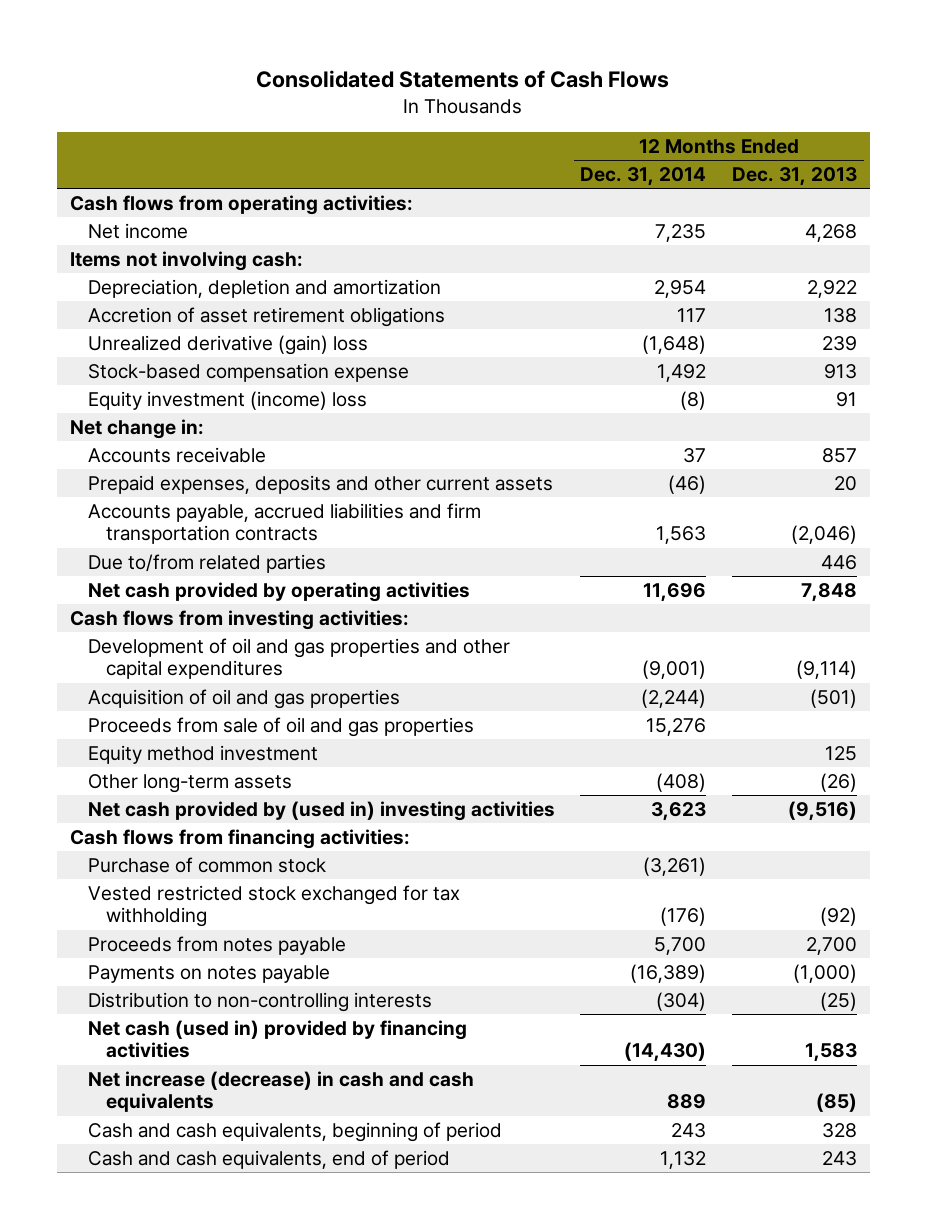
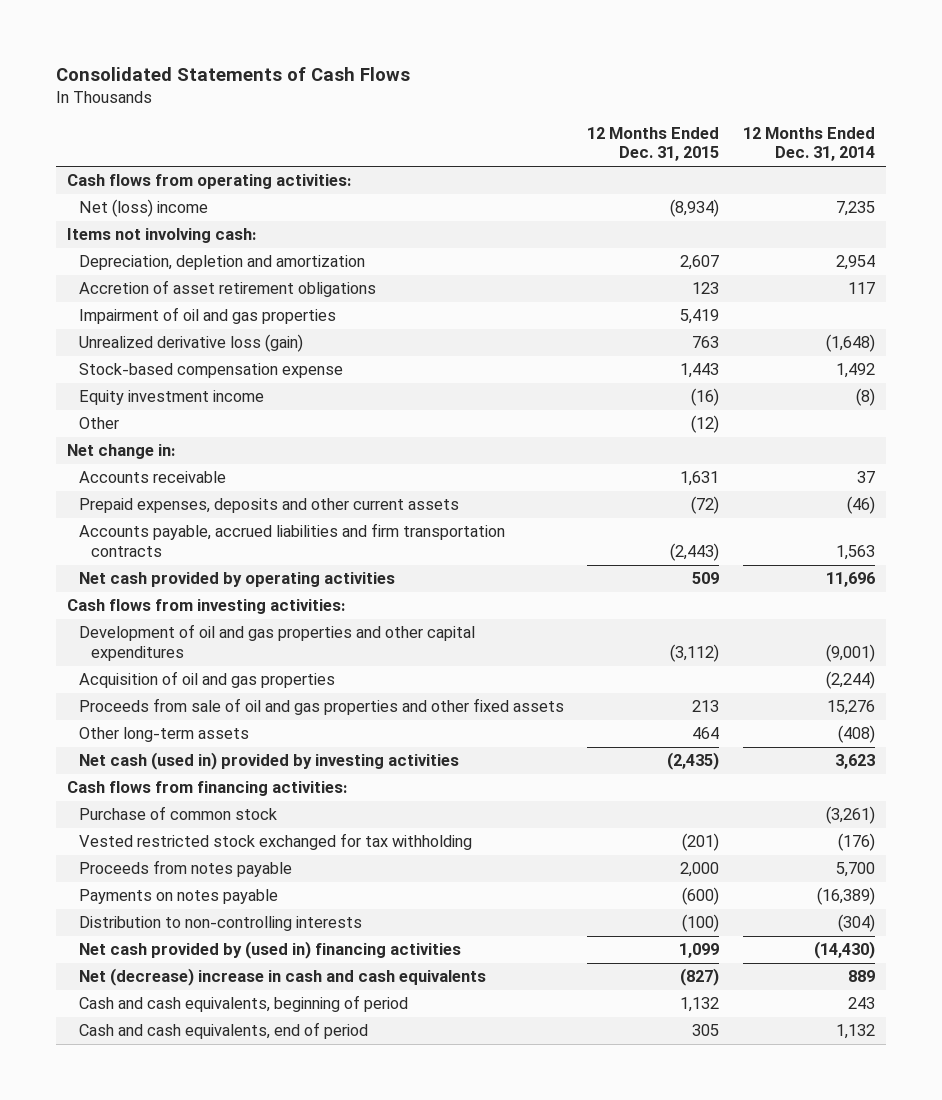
[732,167,858,187] Dec. 31, 2013 -> none
none -> [587,126,720,162] 12 Months Ended Dec. 31, 2015
[87,222,188,239] Net income -> [78,199,208,218] Net (loss) income
none -> [78,307,336,325] Impairment of oil and gas properties
[87,334,368,355] Unrealized derivative (gain) loss -> [78,334,303,353] Unrealized derivative loss (gain)
[87,390,367,410] Equity investment (income) loss -> [78,390,264,406] Equity investment income
none -> [78,417,119,430] Other
[87,553,326,573] Due to/from related parties -> none
[87,744,318,764] Equity method investment -> none
[87,716,474,737] Proceeds from sale of oil and gas properties -> [78,698,564,716] Proceeds from sale of oil and gas properties and other fixed assets
[87,800,555,821] Net cash provided by (used in) investing activities -> [78,752,459,771] Net cash (used in) provided by investing activities
[87,1019,467,1059] Net cash (used in) provided by financing activities -> [78,941,461,960] Net cash provided by (used in) financing activities
[87,1070,474,1113] Net increase (decrease) in cash and cash equivalents -> [78,968,486,987] Net (decrease) increase in cash and cash equivalents

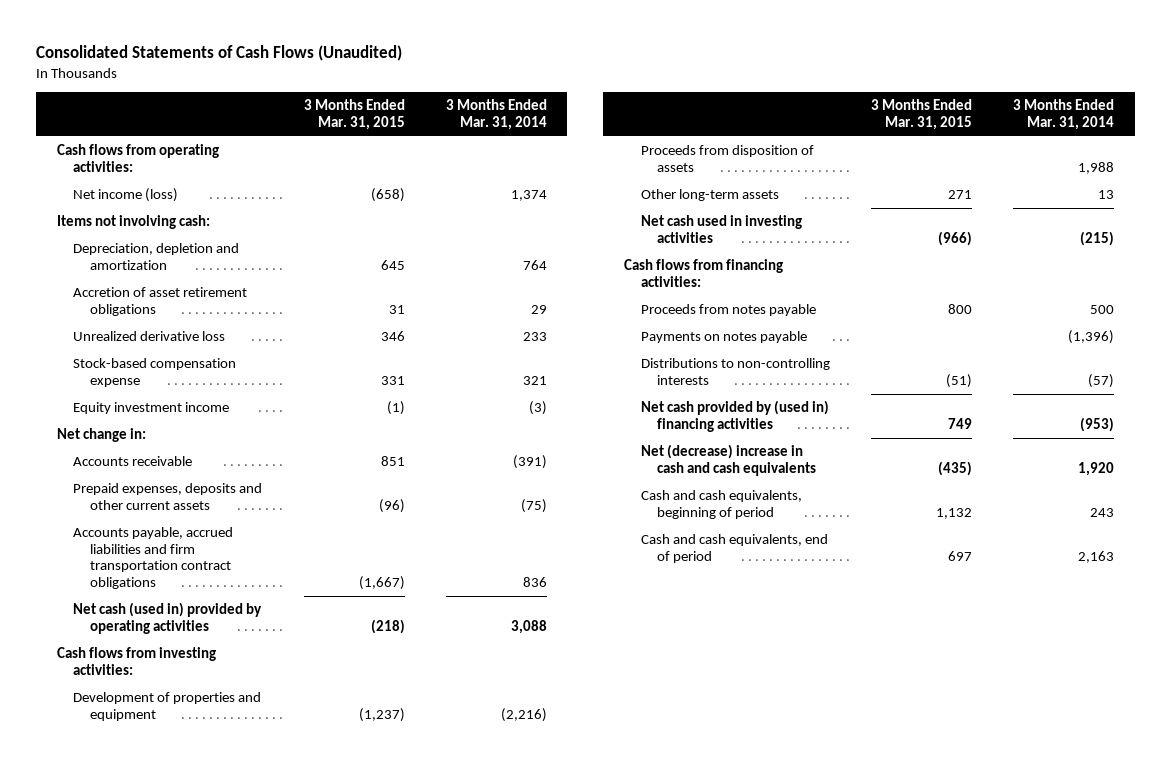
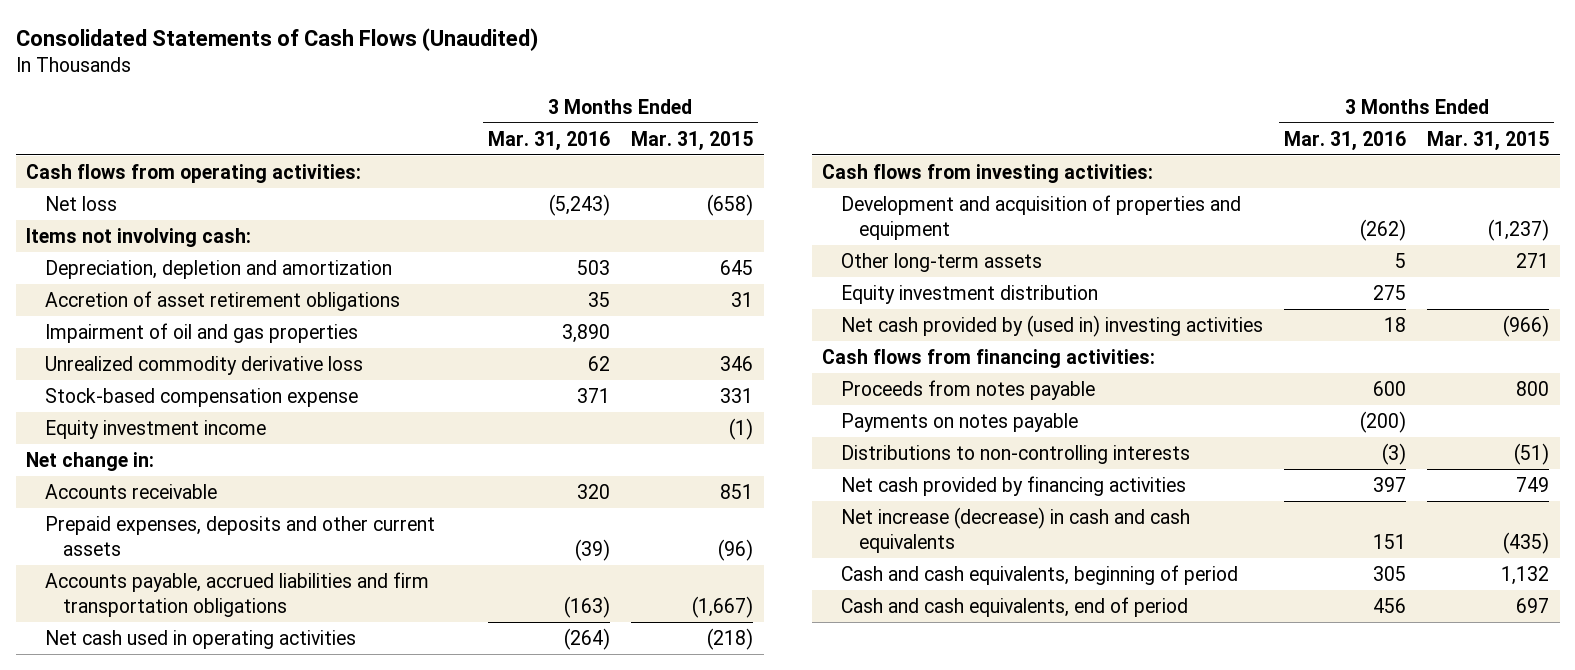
[445,99,547,130] 3 Months Ended Mar. 31, 2014 -> none
none -> [487,130,610,151] Mar. 31, 2016
[73,188,179,203] Net income (loss) -> [44,195,117,211] Net loss
none -> [44,322,358,343] Impairment of oil and gas properties
[73,331,226,342] Unrealized derivative loss -> [44,355,363,375] Unrealized commodity derivative loss
[73,527,234,589] Accounts payable, accrued liabilities and firm transportation contract obligations -> [44,571,429,617] Accounts payable, accrued liabilities and firm transportation obligations
[73,602,263,634] Net cash (used in) provided by operating activities -> [44,629,356,649] Net cash used in operating activities
[640,145,814,172] Proceeds from disposition of assets -> none
[73,692,262,721] Development of properties and equipment -> [840,194,1241,240] Development and acquisition of properties and equipment
none -> [840,284,1098,304] Equity investment distribution
[640,215,802,243] Net cash used in investing activities -> [840,314,1263,337] Net cash provided by (used in) investing activities
[640,400,829,432] Net cash provided by (used in) financing activities -> [840,475,1186,496] Net cash provided by financing activities
[640,444,817,476] Net (decrease) increase in cash and cash equivalents -> [840,506,1190,553] Net increase (decrease) in cash and cash equivalents

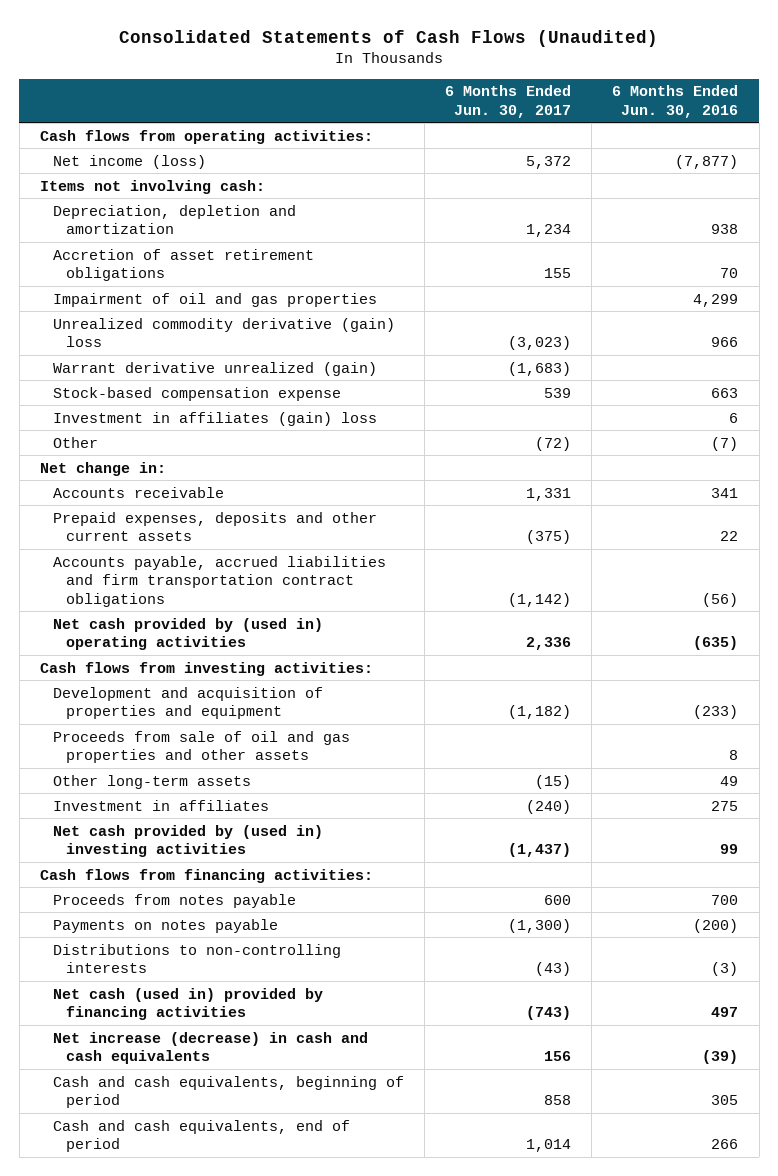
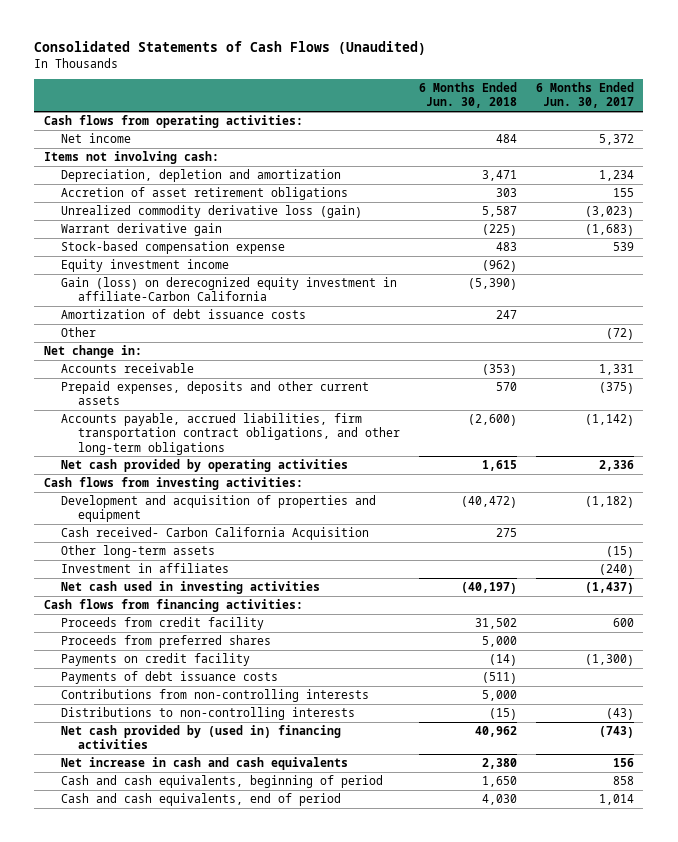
[612,85,739,118] 6 Months Ended Jun. 30, 2016 -> none
none -> [418,82,517,109] 6 Months Ended Jun. 30, 2018
[52,154,206,169] Net income (loss) -> [60,133,131,144] Net income
[52,292,377,307] Impairment of oil and gas properties -> none
[52,317,395,348] Unrealized commodity derivative (gain) loss -> [60,205,362,219] Unrealized commodity derivative loss (gain)
[52,361,377,376] Warrant derivative unrealized (gain) -> [60,223,222,237] Warrant derivative gain
[52,411,377,426] Investment in affiliates (gain) loss -> none
none -> [60,259,229,273] Equity investment income
none -> [60,277,397,302] Gain (loss) on derecognized equity investment in affiliate-Carbon California
none -> [60,309,306,320] Amortization of debt issuance costs
[52,555,386,607] Accounts payable, accrued liabilities and firm transportation contract obligations -> [60,413,400,455] Accounts payable, accrued liabilities, firm transportation contract obligations, and other long-term obligations
[52,617,323,651] Net cash provided by (used in) operating activities -> [60,459,348,473] Net cash provided by operating activities
[52,730,350,764] Proceeds from sale of oil and gas properties and other assets -> none
none -> [60,527,369,541] Cash received- Carbon California Acquisition
[52,824,323,858] Net cash provided by (used in) investing activities -> [60,581,320,595] Net cash used in investing activities
[52,893,296,908] Proceeds from notes payable -> none
[52,918,278,933] Payments on notes payable -> none
none -> [60,617,264,631] Proceeds from credit facility
none -> [60,635,271,649] Proceeds from preferred shares
none -> [60,653,250,667] Payments on credit facility
none -> [60,671,278,685] Payments of debt issuance costs
none -> [60,689,369,703] Contributions from non-controlling interests
[52,987,323,1021] Net cash (used in) provided by financing activities -> [60,725,341,750] Net cash provided by (used in) financing activities
[52,1031,368,1065] Net increase (decrease) in cash and cash equivalents -> [60,757,348,771] Net increase in cash and cash equivalents

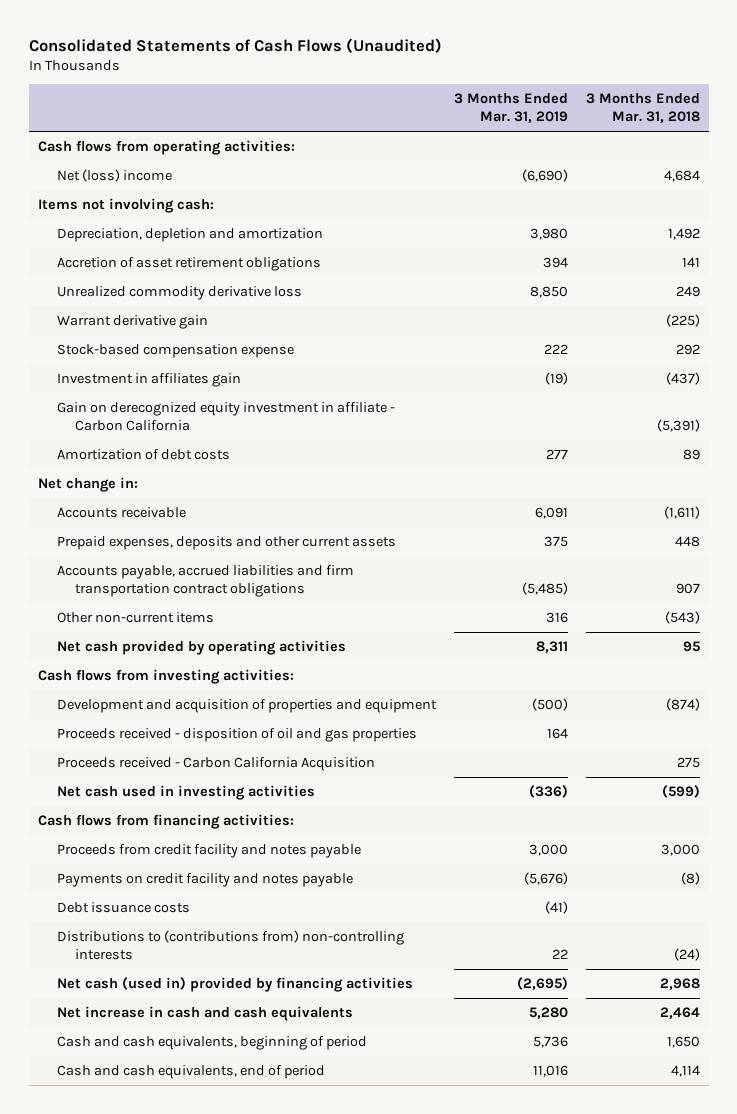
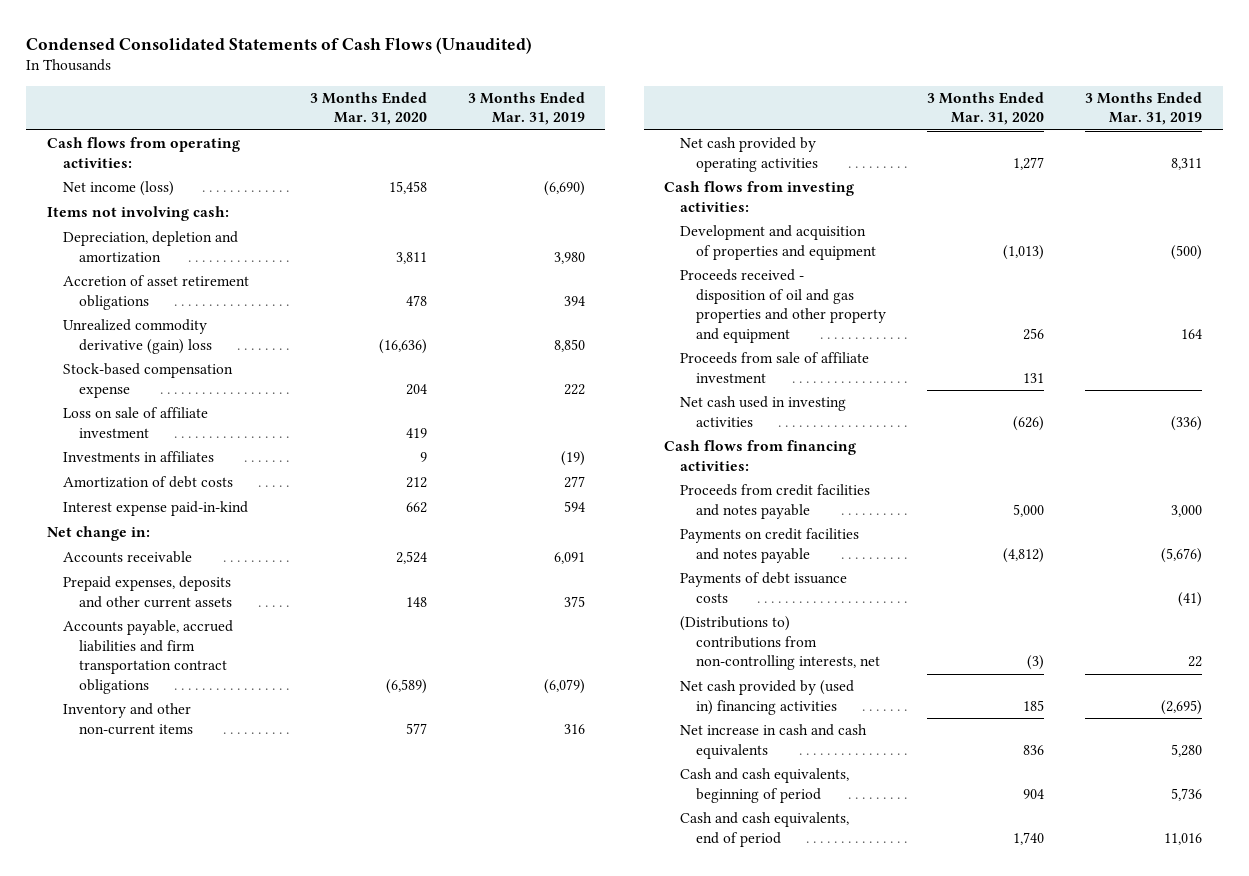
[28,37,442,53] Consolidated Statements of Cash Flows (Unaudited) -> [26,36,533,54] Condensed Consolidated Statements of Cash Flows (Unaudited)
[585,93,700,124] 3 Months Ended Mar. 31, 2018 -> none
none -> [309,91,427,126] 3 Months Ended Mar. 31, 2020
[56,168,172,182] Net (loss) income -> [62,181,174,197] Net income (loss)
[56,314,208,329] Warrant derivative gain -> none
[56,285,302,300] Unrealized commodity derivative loss -> [62,319,212,354] Unrealized commodity derivative (gain) loss
[56,401,395,431] Gain on derecognized equity investment in affiliate - Carbon California -> none
none -> [62,407,208,438] Loss on sale of affiliate investment
[56,372,241,387] Investment in affiliates gain -> [62,451,214,463] Investments in affiliates
none -> [62,501,248,517] Interest expense paid-in-kind
[521,581,568,595] (5,485) -> [543,678,585,694] (6,079)
[56,611,214,623] Other non-current items -> [62,703,193,735] Inventory and other non-current items
[56,756,375,771] Proceeds received - Carbon California Acquisition -> none
[56,727,417,742] Proceeds received - disposition of oil and gas properties -> [680,269,887,343] Proceeds received - disposition of oil and gas properties and other property and equipment
none -> [680,352,870,383] Proceeds from sale of affiliate investment
[56,843,361,858] Proceeds from credit facility and notes payable -> [680,484,871,519] Proceeds from credit facilities and notes payable
[56,872,353,887] Payments on credit facility and notes payable -> [680,528,860,563] Payments on credit facilities and notes payable
[56,901,190,913] Debt issuance costs -> [680,572,848,603] Payments of debt issuance costs
[56,929,404,960] Distributions to (contributions from) non-controlling interests -> [680,616,881,671] (Distributions to) contributions from non-controlling interests, net
[56,976,413,992] Net cash (used in) provided by financing activities -> [680,680,855,715] Net cash provided by (used in) financing activities

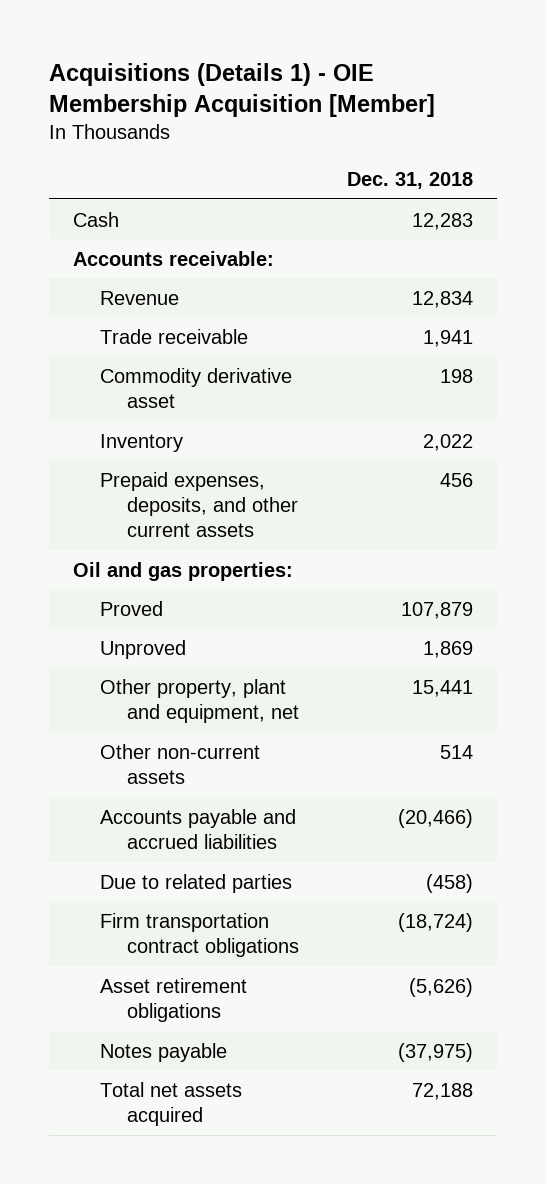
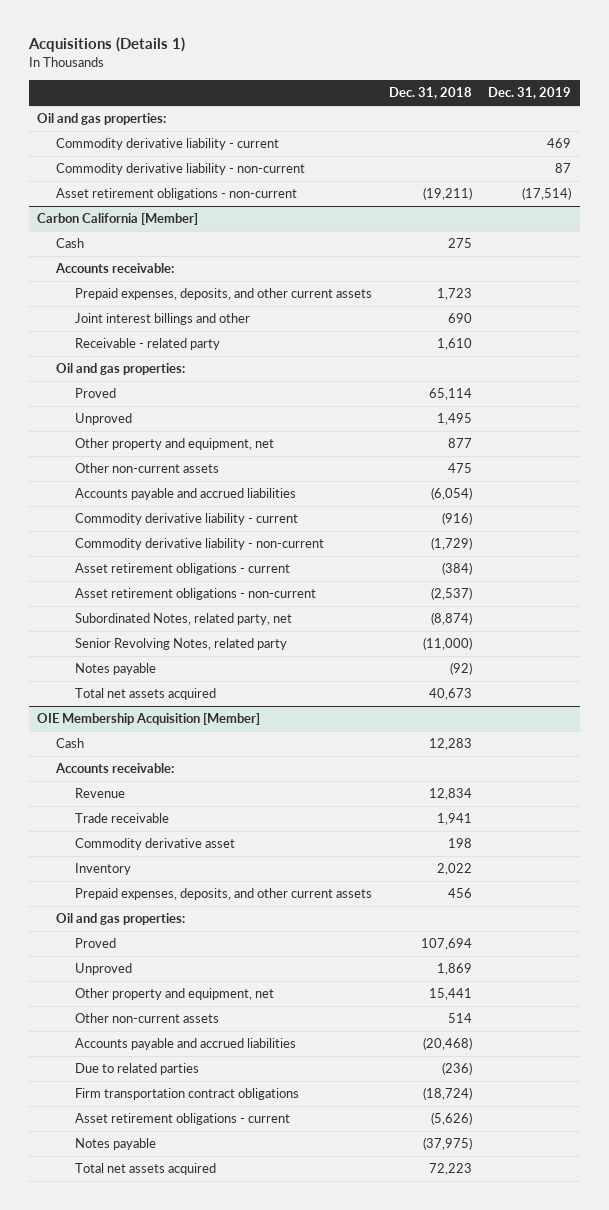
[49,62,436,118] Acquisitions (Details 1) - OIE Membership Acquisition [Member] -> [28,37,186,53] Acquisitions (Details 1)
none -> [488,87,572,100] Dec. 31, 2019
none -> [37,113,167,126] Oil and gas properties:
none -> [56,138,280,151] Commodity derivative liability - current
none -> [56,163,306,176] Commodity derivative liability - non-current
none -> [56,188,298,201] Asset retirement obligations - non-current
none -> [37,213,199,226] Carbon California [Member]
none -> [56,238,85,249] Cash
none -> [55,263,175,274] Accounts receivable:
none -> [75,288,373,301] Prepaid expenses, deposits, and other current assets
none -> [75,313,251,326] Joint interest billings and other
none -> [75,338,221,351] Receivable - related party
none -> [56,363,186,376] Oil and gas properties:
none -> [75,388,117,399] Proved
none -> [75,413,133,426] Unproved
none -> [75,438,275,451] Other property and equipment, net
none -> [75,463,220,474] Other non-current assets
none -> [75,488,297,501] Accounts payable and accrued liabilities
none -> [75,513,299,526] Commodity derivative liability - current
none -> [75,538,325,551] Commodity derivative liability - non-current
none -> [75,563,291,576] Asset retirement obligations - current
none -> [75,588,317,601] Asset retirement obligations - non-current
none -> [75,613,293,626] Subordinated Notes, related party, net
none -> [75,638,288,651] Senior Revolving Notes, related party
none -> [75,663,157,676] Notes payable
none -> [75,688,217,701] Total net assets acquired
none -> [37,713,261,726] OIE Membership Acquisition [Member]
[400,601,473,619] 107,879 -> [420,938,472,951] 107,694
[100,678,300,723] Other property, plant and equipment, net -> [75,988,275,1001] Other property and equipment, net
[397,808,473,828] (20,466) -> [422,1037,472,1051] (20,468)
[425,873,473,893] (458) -> [441,1062,472,1076] (236)
[100,977,248,1022] Asset retirement obligations -> [75,1113,291,1126] Asset retirement obligations - current
[411,1082,473,1100] 72,188 -> [428,1163,472,1176] 72,223

